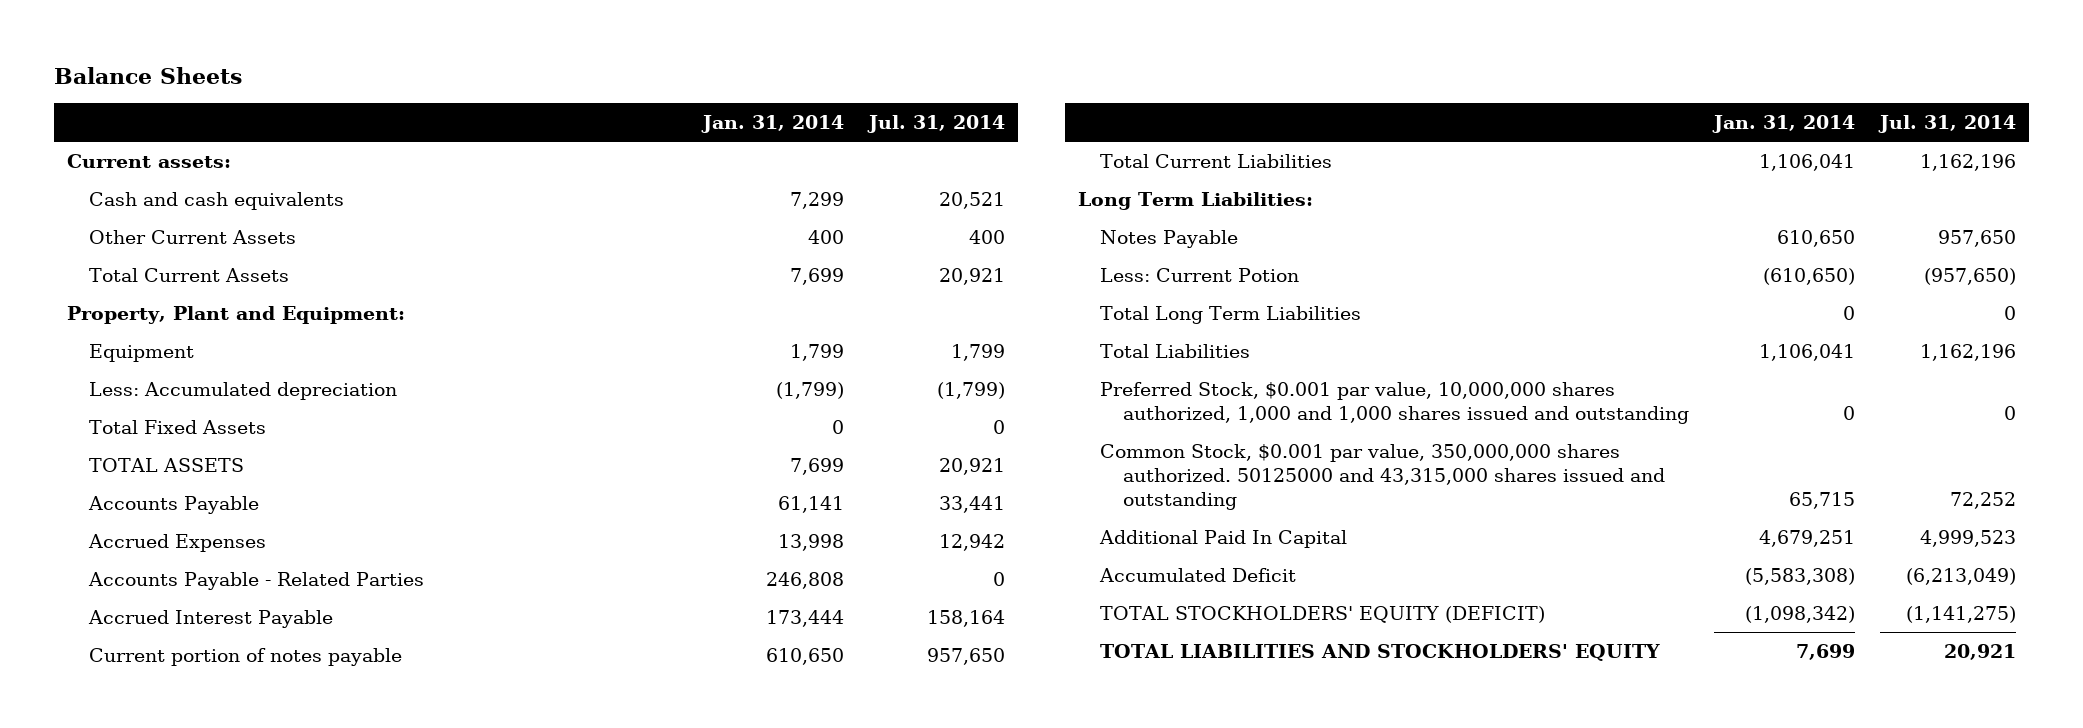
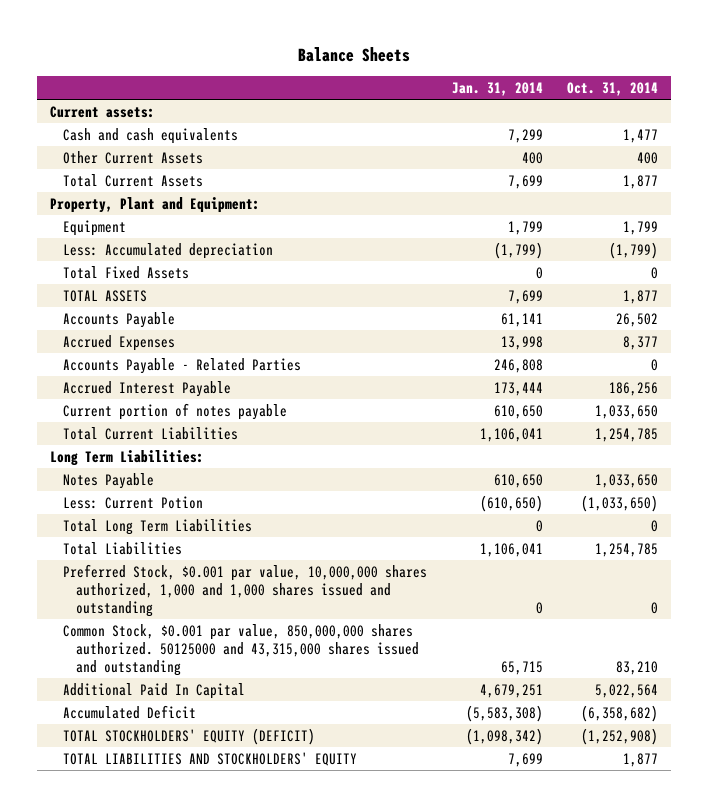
[867,114,1006,133] Jul. 31, 2014 -> none
none -> [567,81,659,96] Oct. 31, 2014
[1100,444,1665,510] Common Stock, $0.001 par value, 350,000,000 shares authorized. 50125000 and 43,315,000 shares issued and outstanding -> [62,623,420,676] Common Stock, $0.001 par value, 850,000,000 shares authorized. 50125000 and 43,315,000 shares issued and outstanding

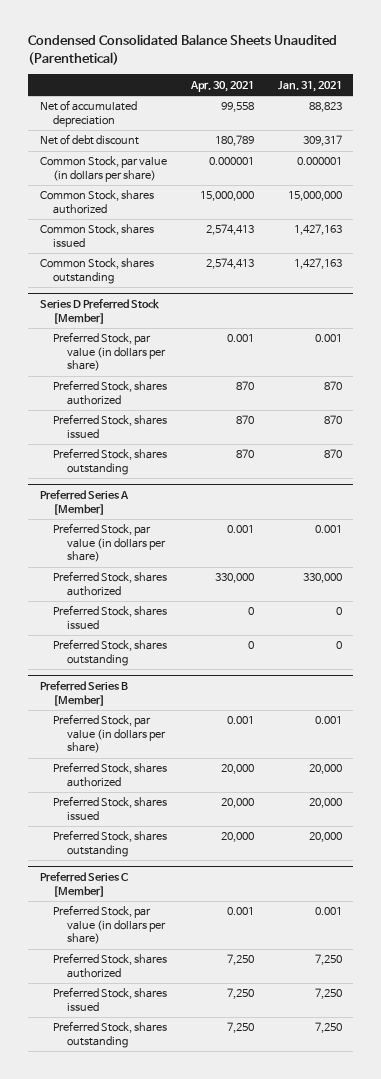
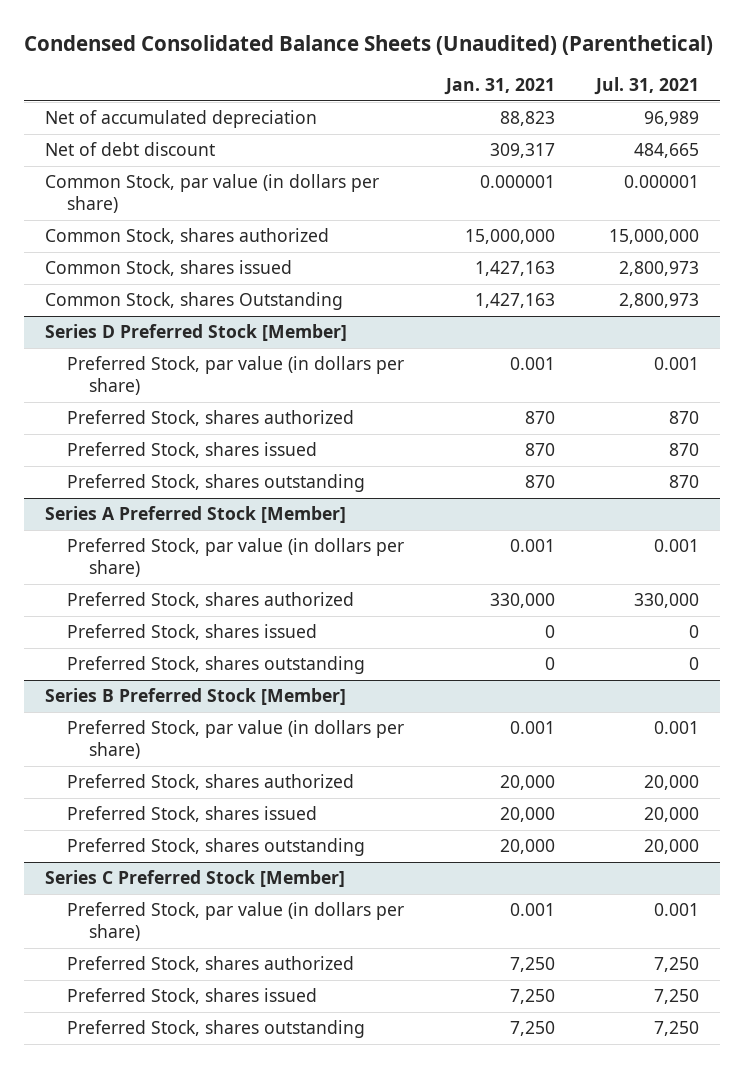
[27,34,337,65] Condensed Consolidated Balance Sheets Unaudited (Parenthetical) -> [23,35,713,56] Condensed Consolidated Balance Sheets (Unaudited) (Parenthetical)
[190,80,255,92] Apr. 30, 2021 -> none
none -> [594,77,700,96] Jul. 31, 2021
[39,258,154,284] Common Stock, shares outstanding -> [44,292,343,311] Common Stock, shares Outstanding
[39,490,129,515] Preferred Series A [Member] -> [44,506,346,524] Series A Preferred Stock [Member]
[39,681,128,706] Preferred Series B [Member] -> [44,688,346,706] Series B Preferred Stock [Member]
[39,872,128,897] Preferred Series C [Member] -> [44,870,345,888] Series C Preferred Stock [Member]

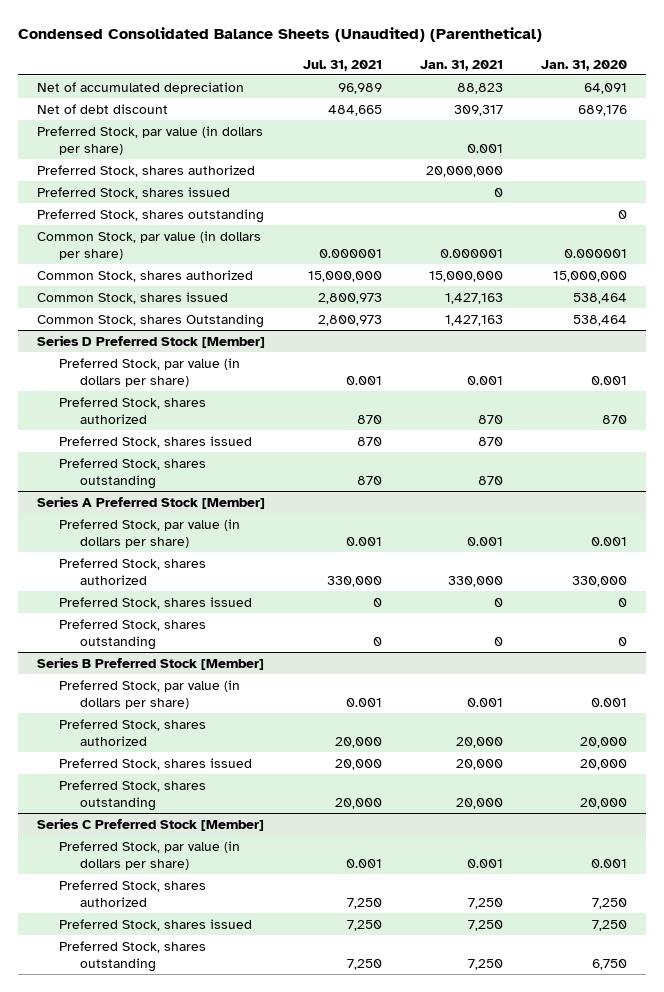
none -> [540,59,627,71] Jan. 31, 2020
none -> [36,125,263,155] Preferred Stock, par value (in dollars per share)
none -> [36,164,255,177] Preferred Stock, shares authorized
none -> [36,186,230,199] Preferred Stock, shares issued
none -> [36,208,264,223] Preferred Stock, shares outstanding

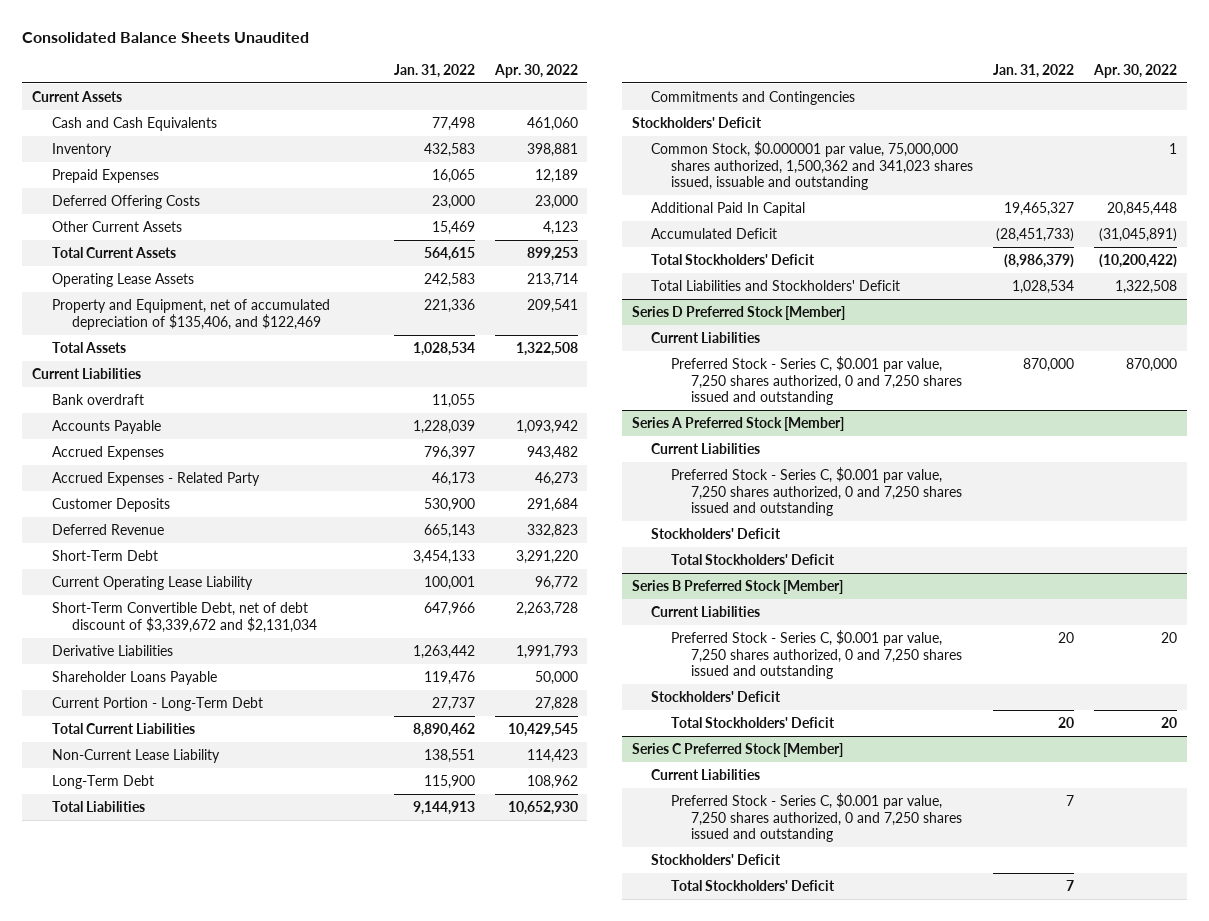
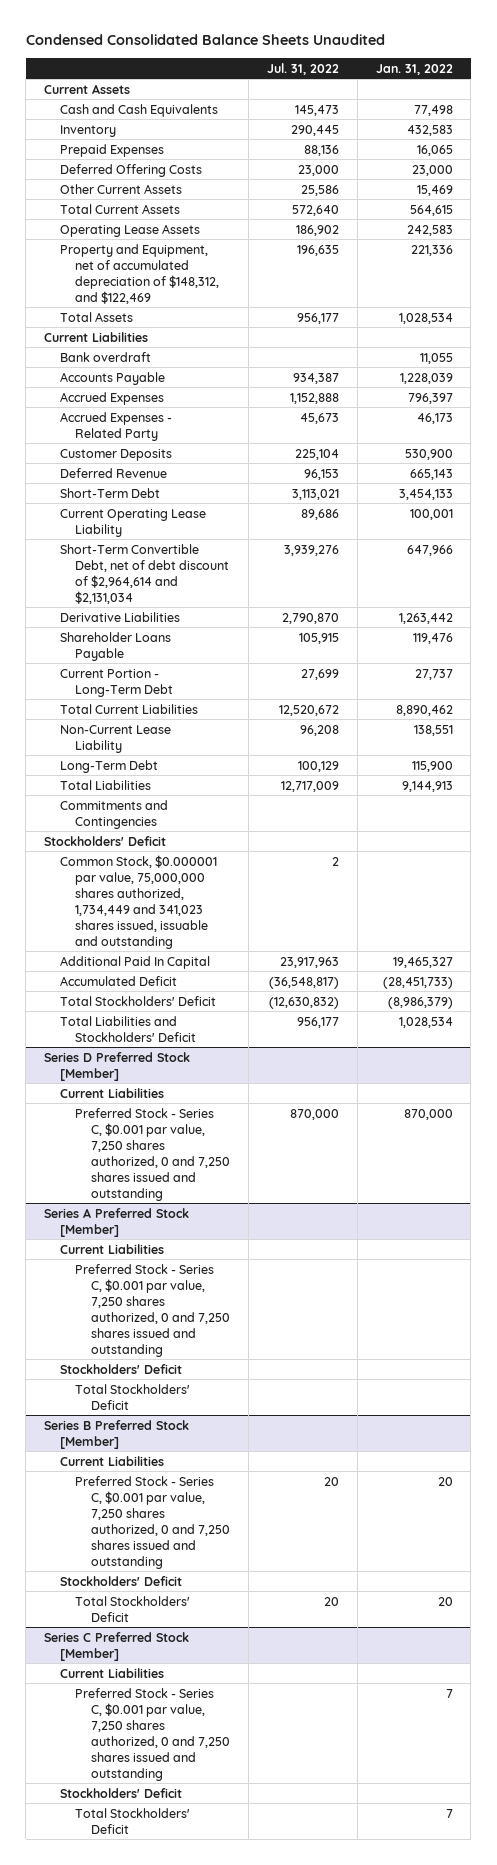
[21,31,309,43] Consolidated Balance Sheets Unaudited -> [25,34,385,46] Condensed Consolidated Balance Sheets Unaudited
[493,63,578,78] Apr. 30, 2022 -> none
none -> [266,62,339,75] Jul. 31, 2022
[51,299,330,330] Property and Equipment, net of accumulated depreciation of $135,406, and $122,469 -> [59,243,220,304] Property and Equipment, net of accumulated depreciation of $148,312, and $122,469
[51,602,317,633] Short-Term Convertible Debt, net of debt discount of $3,339,672 and $2,131,034 -> [59,543,230,604] Short-Term Convertible Debt, net of debt discount of $2,964,614 and $2,131,034
[651,141,974,191] Common Stock, $0.000001 par value, 75,000,000 shares authorized, 1,500,362 and 341,023 shares issued, issuable and outstanding -> [59,854,217,949] Common Stock, $0.000001 par value, 75,000,000 shares authorized, 1,734,449 and 341,023 shares issued, issuable and outstanding

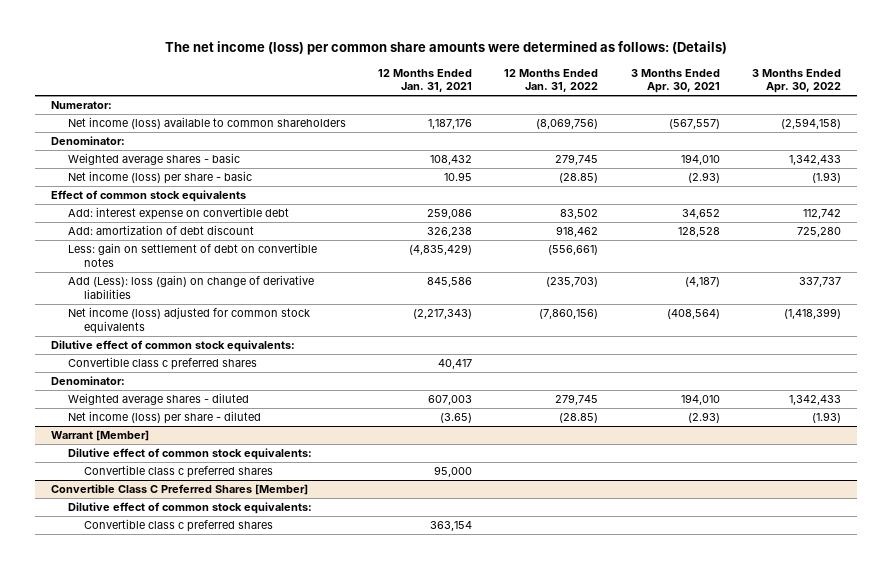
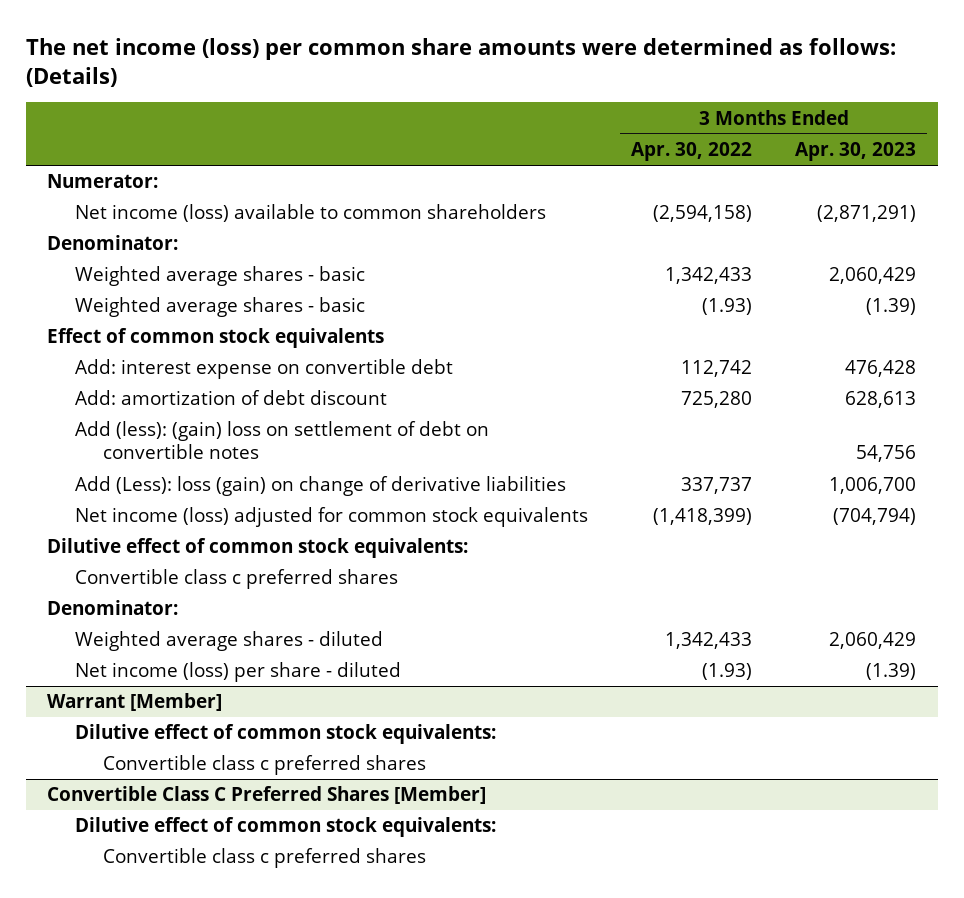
[378,68,473,93] 12 Months Ended Jan. 31, 2021 -> none
[504,68,599,93] 12 Months Ended Jan. 31, 2022 -> none
[630,68,720,94] 3 Months Ended Apr. 30, 2021 -> none
none -> [795,142,917,162] Apr. 30, 2023
[67,171,252,185] Net income (loss) per share - basic -> [75,297,366,318] Weighted average shares - basic
[67,243,317,267] Less: gain on settlement of debt on convertible notes -> [75,421,490,460] Add (less): (gain) loss on settlement of debt on convertible notes

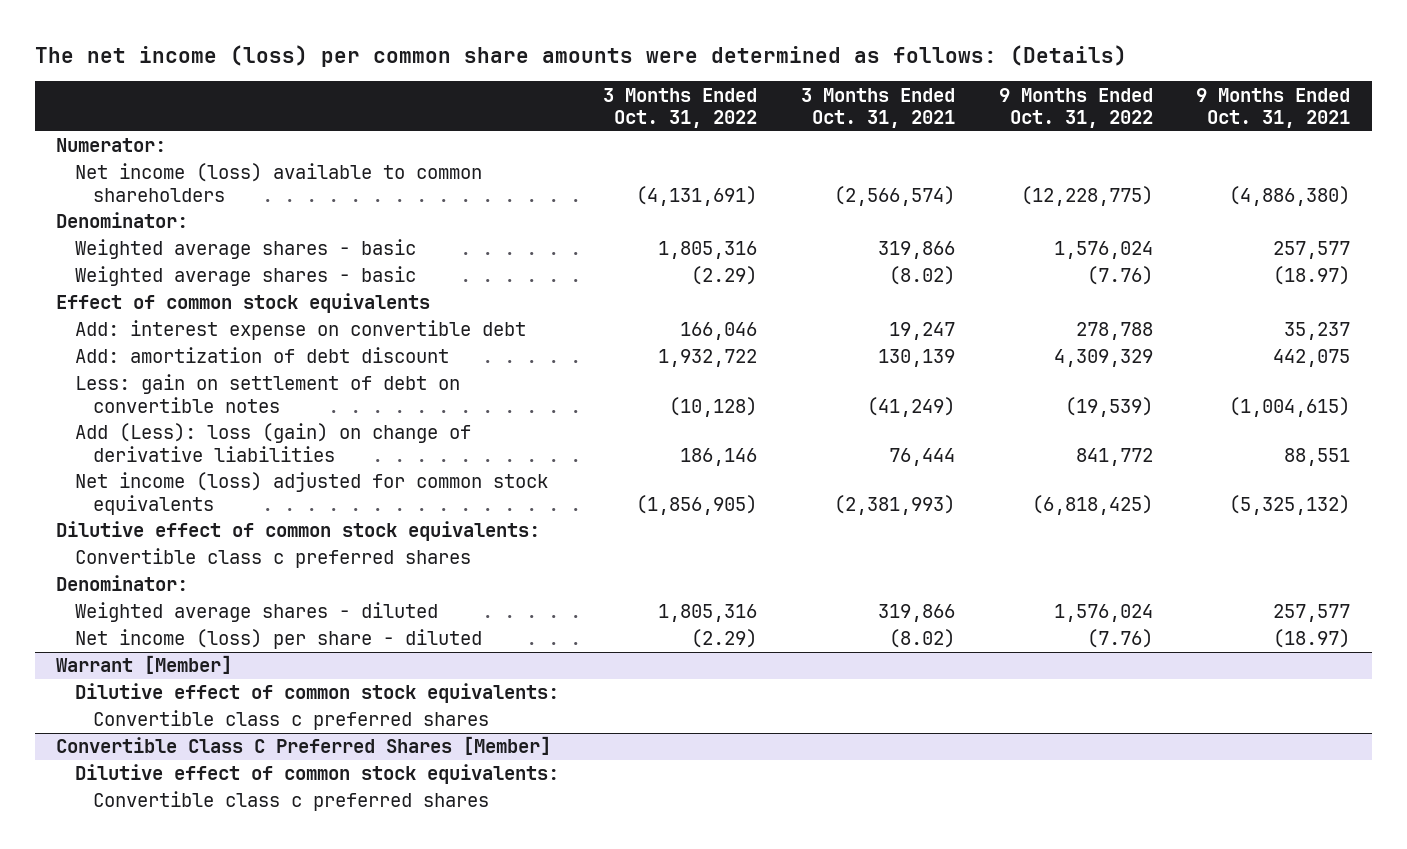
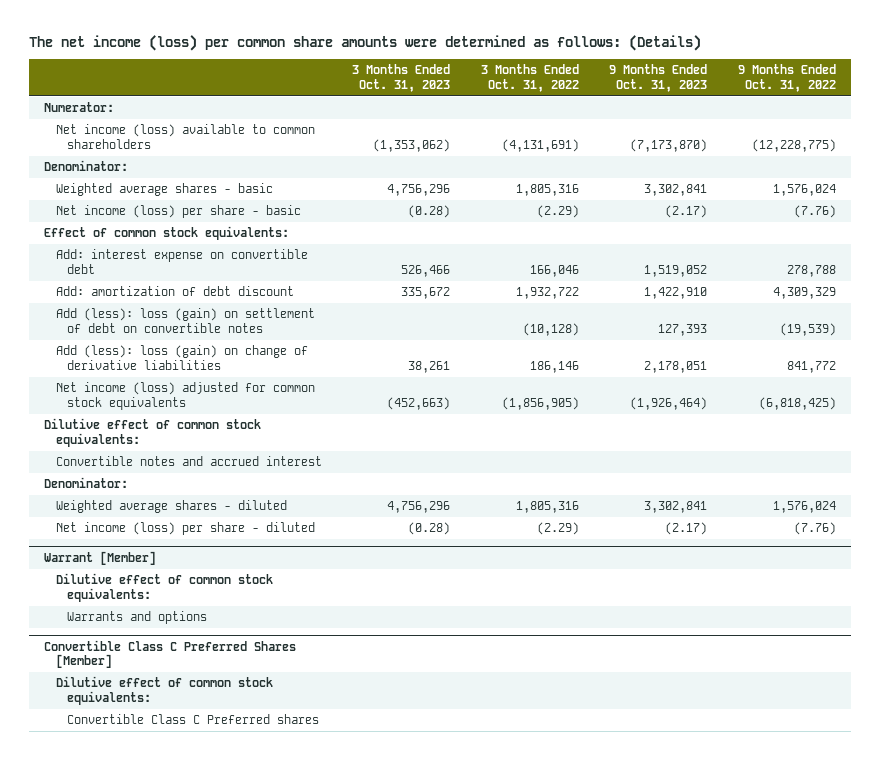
[800,87,955,128] 3 Months Ended Oct. 31, 2021 -> none
[1196,87,1351,128] 9 Months Ended Oct. 31, 2021 -> none
none -> [352,63,451,92] 3 Months Ended Oct. 31, 2023
none -> [609,63,708,92] 9 Months Ended Oct. 31, 2023
[74,266,416,287] Weighted average shares - basic -> [55,205,301,219] Net income (loss) per share - basic
[56,293,431,314] Effect of common stock equivalents -> [44,226,290,241] Effect of common stock equivalents:
[74,374,460,413] Less: gain on settlement of debt on convertible notes -> [55,308,315,333] Add (less): loss (gain) on settlement of debt on convertible notes
[74,423,471,462] Add (Less): loss (gain) on change of derivative liabilities -> [55,345,308,370] Add (less): loss (gain) on change of derivative liabilities
[74,548,471,569] Convertible class c preferred shares -> [55,456,322,467] Convertible notes and accrued interest
[93,710,490,731] Convertible class c preferred shares -> none
none -> [67,611,208,625] Warrants and options
[93,791,490,812] Convertible class c preferred shares -> [67,714,320,725] Convertible Class C Preferred shares

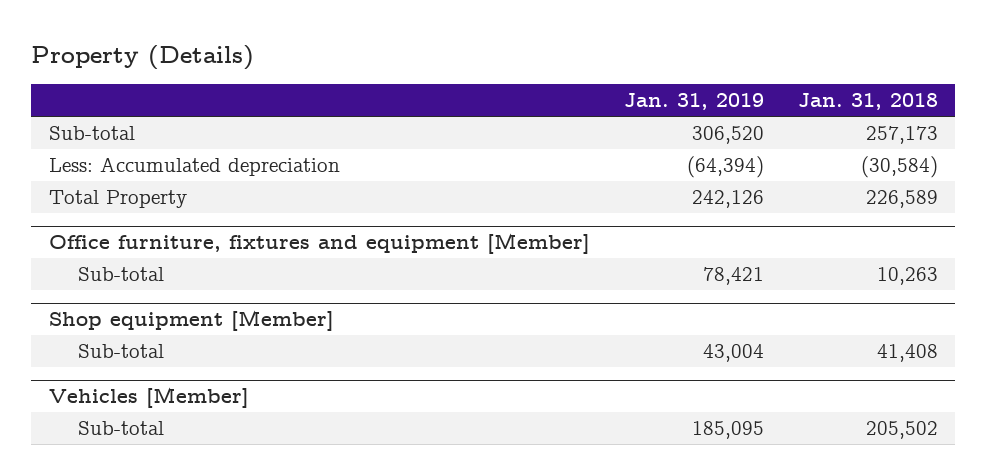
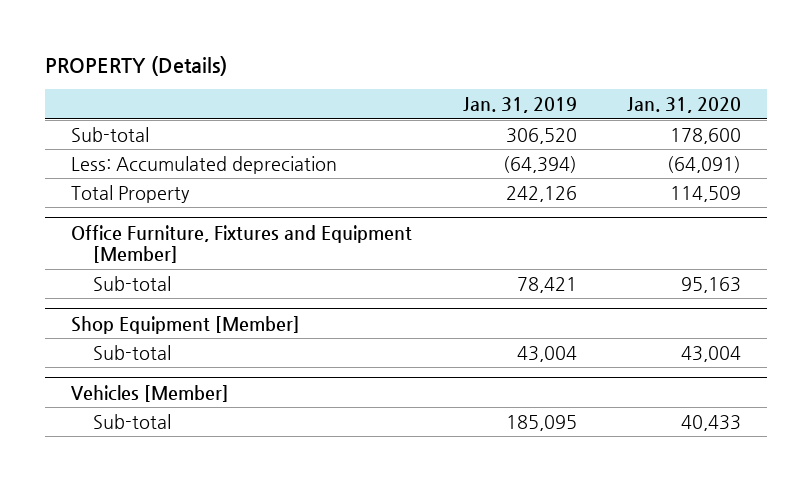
[31,45,255,71] Property (Details) -> [45,56,228,77] PROPERTY (Details)
[798,93,939,111] Jan. 31, 2018 -> none
none -> [627,97,742,114] Jan. 31, 2020
[48,233,590,255] Office furniture, fixtures and equipment [Member] -> [70,224,412,264] Office Furniture, Fixtures and Equipment [Member]
[48,310,334,332] Shop equipment [Member] -> [70,315,300,334] Shop Equipment [Member]

